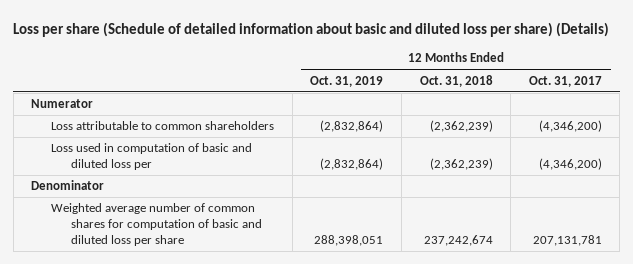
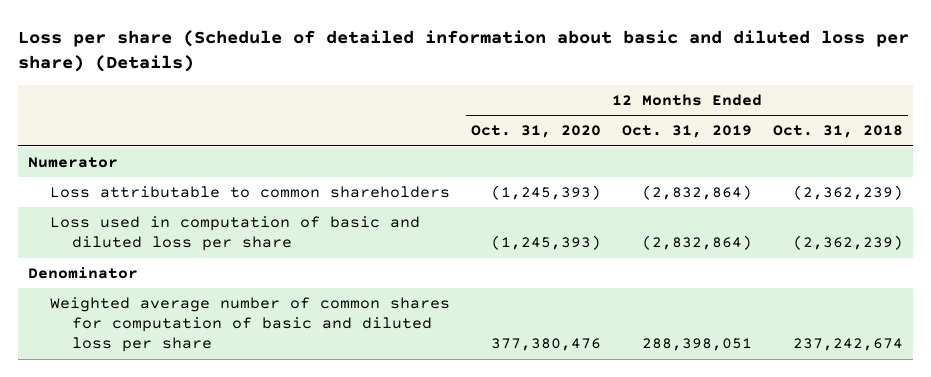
[528,75,602,87] Oct. 31, 2017 -> none
none -> [470,125,601,139] Oct. 31, 2020
[51,143,253,171] Loss used in computation of basic and diluted loss per -> [50,216,421,252] Loss used in computation of basic and diluted loss per share

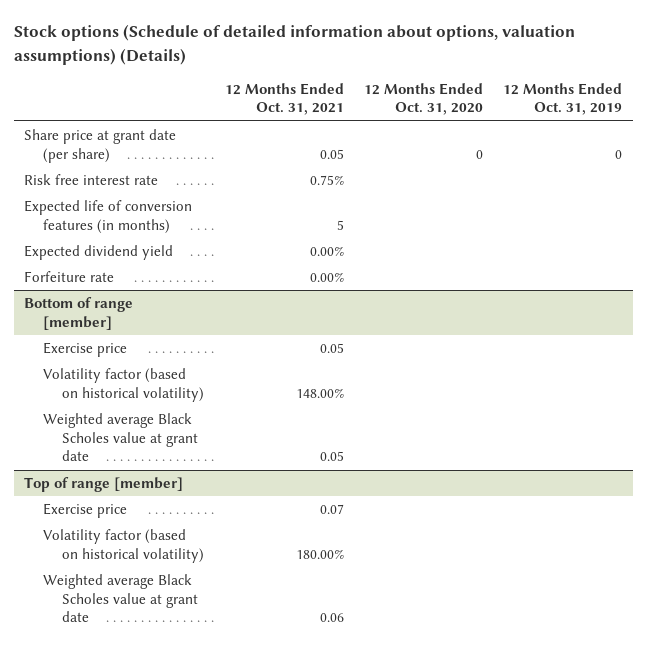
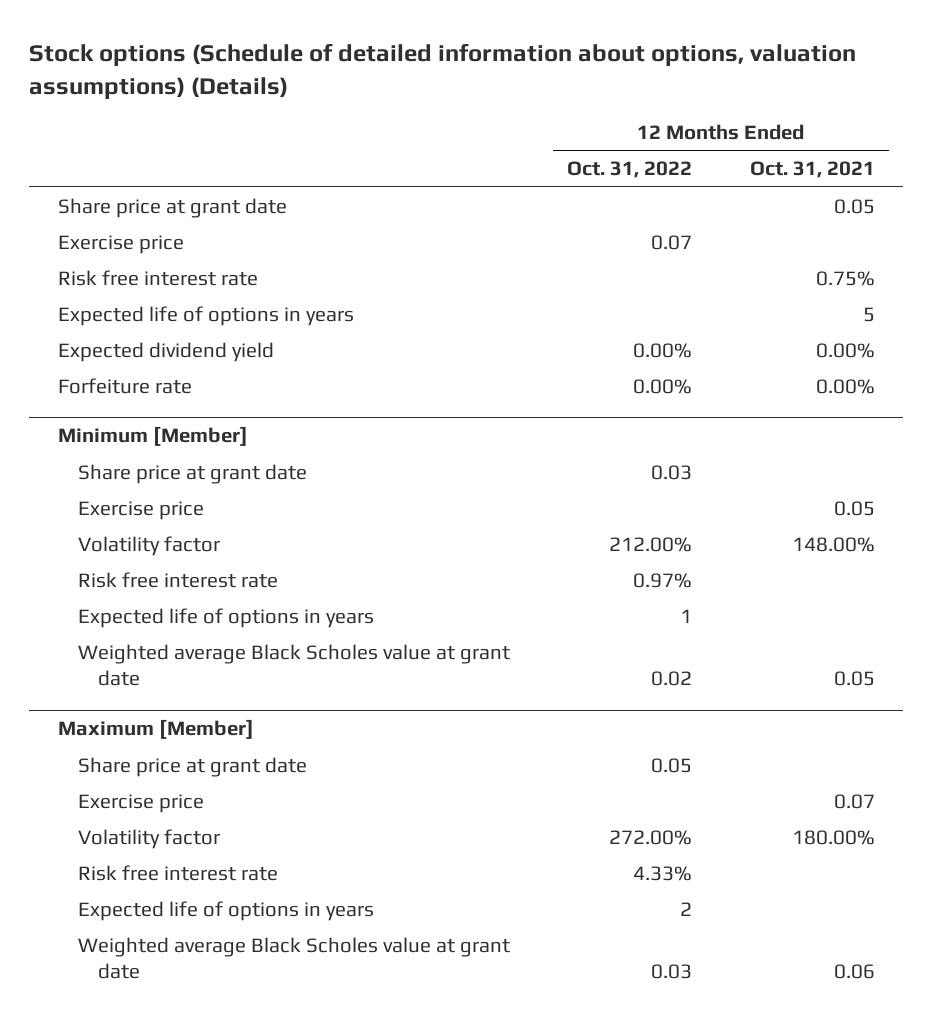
[363,82,483,116] 12 Months Ended Oct. 31, 2020 -> none
[503,82,623,116] 12 Months Ended Oct. 31, 2019 -> none
none -> [567,161,693,179] Oct. 31, 2022
[24,128,177,163] Share price at grant date (per share) -> [58,197,288,218] Share price at grant date
none -> [58,234,185,254] Exercise price
[24,199,193,234] Expected life of conversion features (in months) -> [58,305,355,326] Expected life of options in years
[24,296,134,330] Bottom of range [member] -> [58,426,249,447] Minimum [Member]
none -> [77,463,307,484] Share price at grant date
[43,367,205,402] Volatility factor (based on historical volatility) -> [77,535,220,556] Volatility factor
none -> [77,571,278,588] Risk free interest rate
none -> [77,607,374,628] Expected life of options in years
[24,476,184,492] Top of range [member] -> [58,719,255,740] Maximum [Member]
none -> [77,756,307,777] Share price at grant date
[43,528,205,563] Volatility factor (based on historical volatility) -> [77,828,220,849] Volatility factor
none -> [77,864,278,881] Risk free interest rate
none -> [77,900,374,921] Expected life of options in years

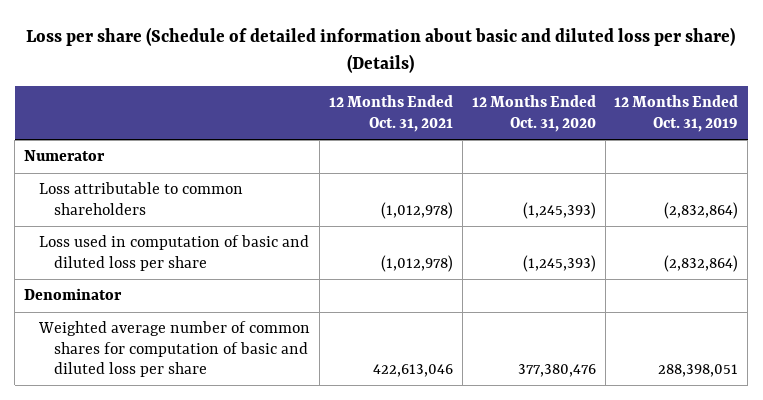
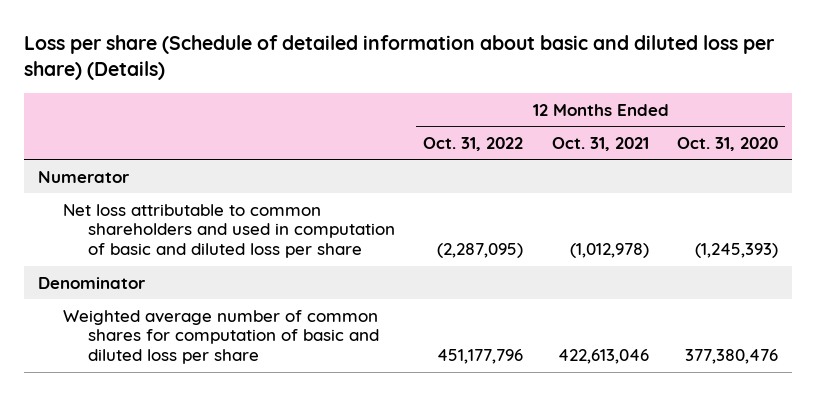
[614,95,739,132] 12 Months Ended Oct. 31, 2019 -> none
none -> [423,136,524,151] Oct. 31, 2022
[38,182,243,215] Loss attributable to common shareholders -> none
[38,235,309,271] Loss used in computation of basic and diluted loss per share -> [62,203,396,259] Net loss attributable to common shareholders and used in computation of basic and diluted loss per share

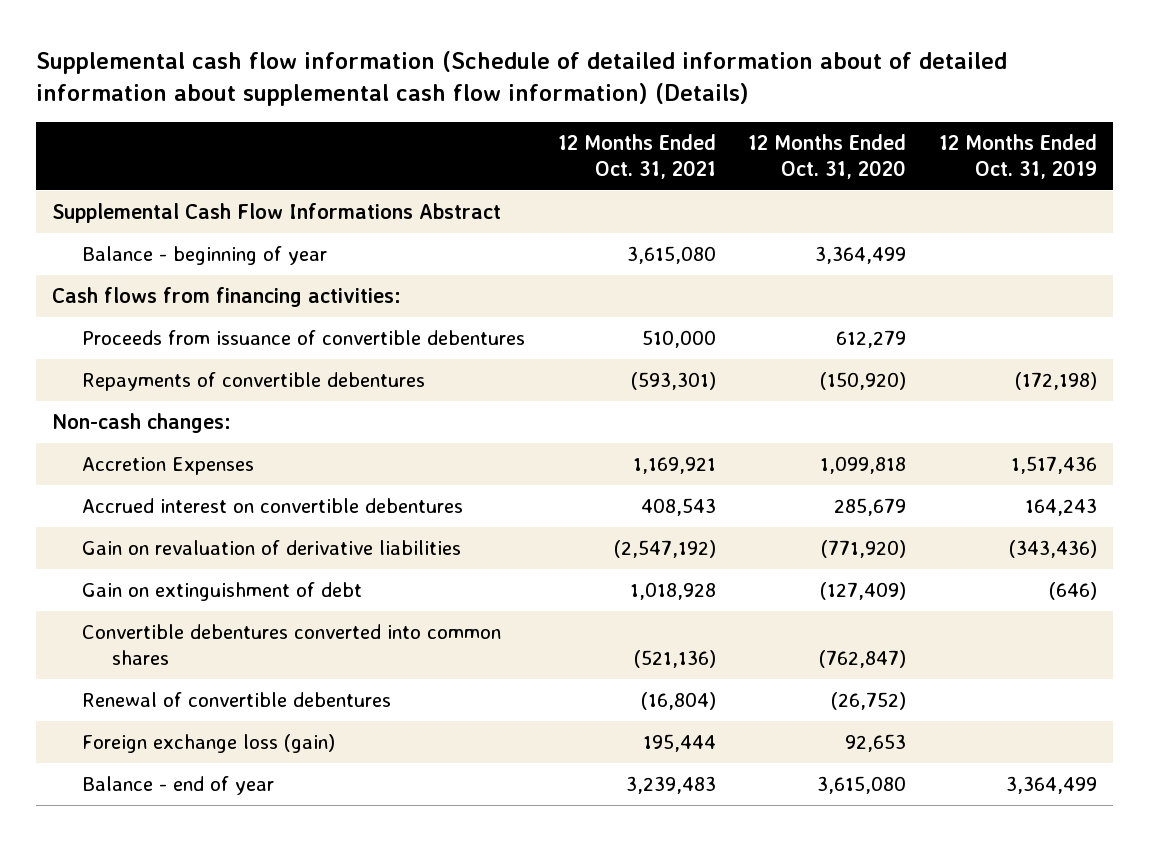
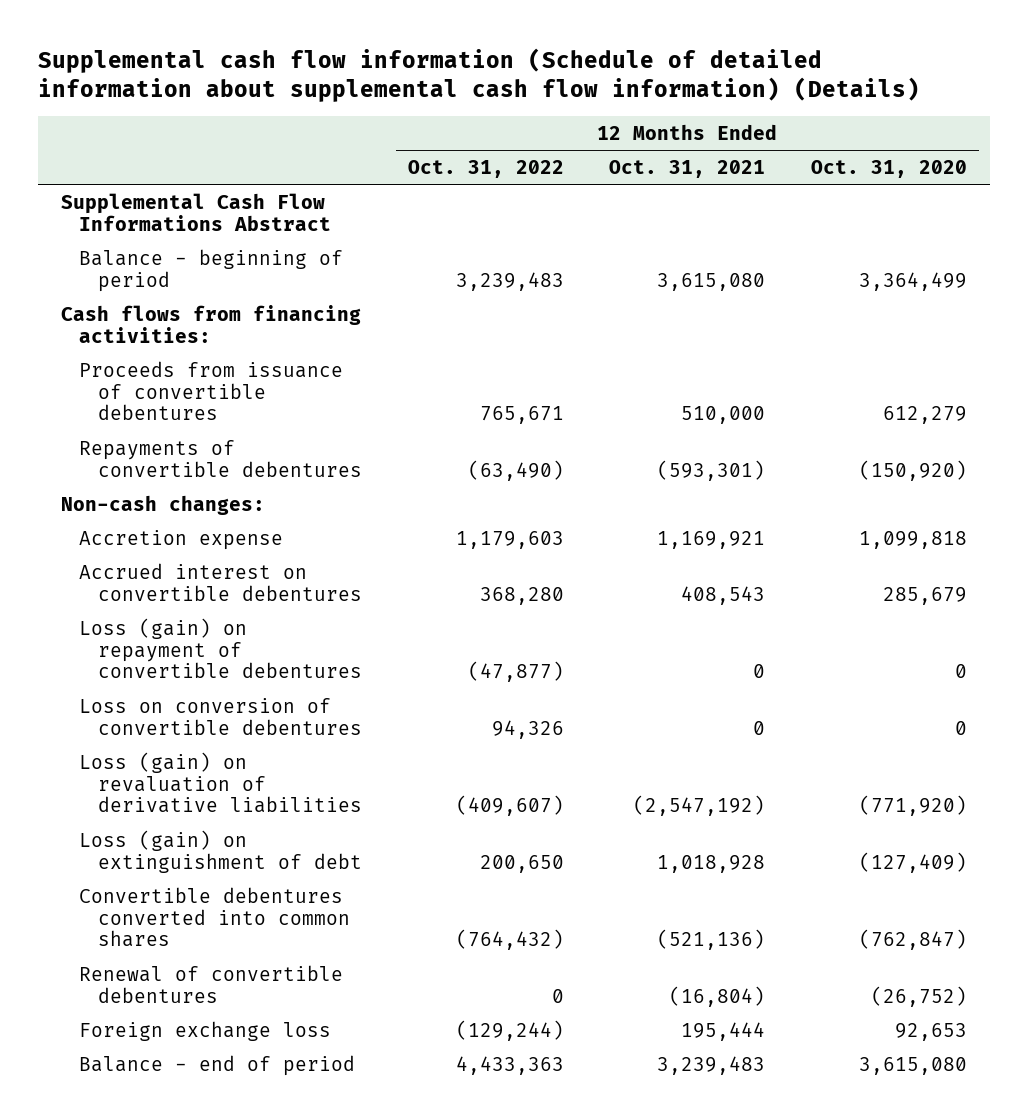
[36,50,1008,107] Supplemental cash flow information (Schedule of detailed information about of detailed information about supplemental cash flow information) (Details) -> [38,47,921,103] Supplemental cash flow information (Schedule of detailed information about supplemental cash flow information) (Details)
[938,134,1097,180] 12 Months Ended Oct. 31, 2019 -> none
none -> [407,159,564,178] Oct. 31, 2022
[82,245,328,265] Balance - beginning of year -> [79,248,344,292] Balance - beginning of period
[82,456,255,475] Accretion Expenses -> [79,529,284,550] Accretion expense
none -> [79,617,362,679] Loss (gain) on repayment of convertible debentures
none -> [79,697,362,735] Loss on conversion of convertible debentures
[82,539,462,555] Gain on revaluation of derivative liabilities -> [79,751,362,814] Loss (gain) on revaluation of derivative liabilities
[82,581,363,601] Gain on extinguishment of debt -> [79,829,362,873] Loss (gain) on extinguishment of debt
[82,733,336,753] Foreign exchange loss (gain) -> [79,1020,332,1041] Foreign exchange loss
[82,775,275,795] Balance - end of year -> [79,1054,356,1076] Balance - end of period

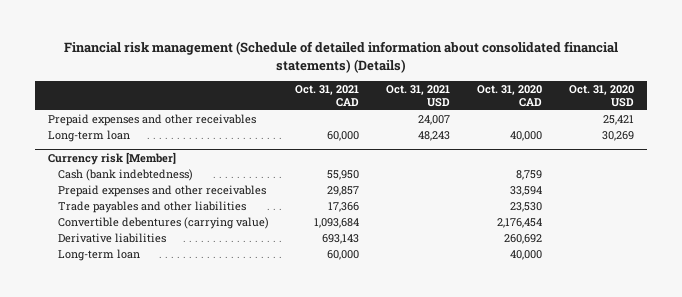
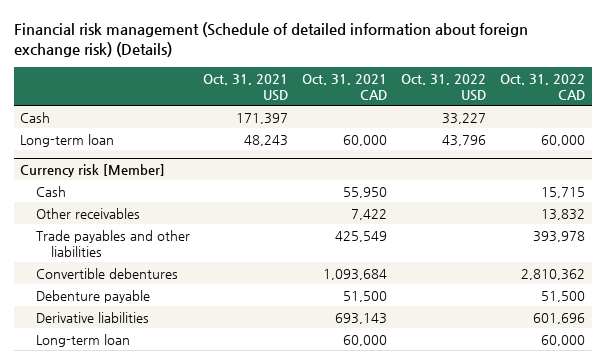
[64,41,619,73] Financial risk management (Schedule of detailed information about consolidated financial statements) (Details) -> [13,21,528,58] Financial risk management (Schedule of detailed information about foreign exchange risk) (Details)
[476,84,542,107] Oct. 31, 2020 CAD -> none
[568,84,634,107] Oct. 31, 2020 USD -> none
none -> [401,73,487,101] Oct. 31, 2022 USD
none -> [499,73,585,100] Oct. 31, 2022 CAD
[48,113,257,126] Prepaid expenses and other receivables -> none
none -> [20,111,51,123] Cash
[57,184,266,197] Prepaid expenses and other receivables -> none
[57,168,193,181] Cash (bank indebtedness) -> [35,185,66,197] Cash
none -> [35,207,140,219] Other receivables
[328,201,360,212] 17,366 -> [335,230,388,242] 425,549
[57,216,269,229] Convertible debentures (carrying value) -> [35,267,178,279] Convertible debentures
none -> [35,289,150,303] Debenture payable

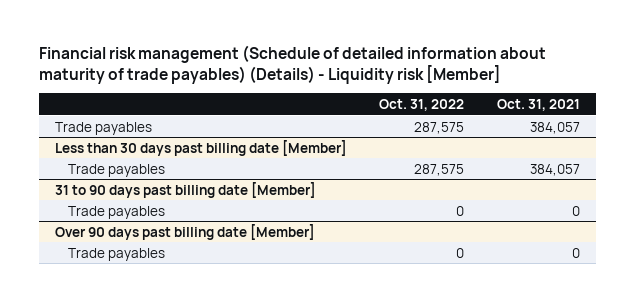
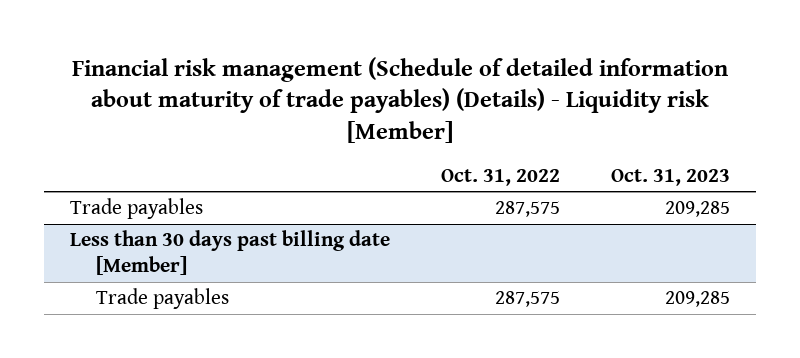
[496,98,580,111] Oct. 31, 2021 -> none
none -> [611,168,731,186] Oct. 31, 2023
[55,181,317,198] 31 to 90 days past billing date [Member] -> none
[67,205,165,219] Trade payables -> none
[55,223,316,240] Over 90 days past billing date [Member] -> none
[67,247,165,261] Trade payables -> none

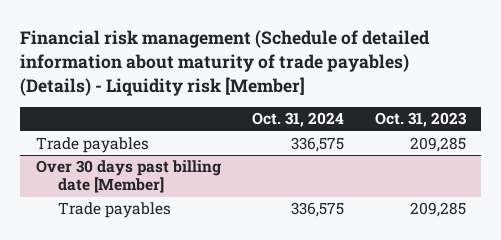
[441,168,561,186] Oct. 31, 2022 -> none
none -> [251,112,344,128] Oct. 31, 2024
[69,230,390,275] Less than 30 days past billing date [Member] -> [35,160,221,194] Over 30 days past billing date [Member]

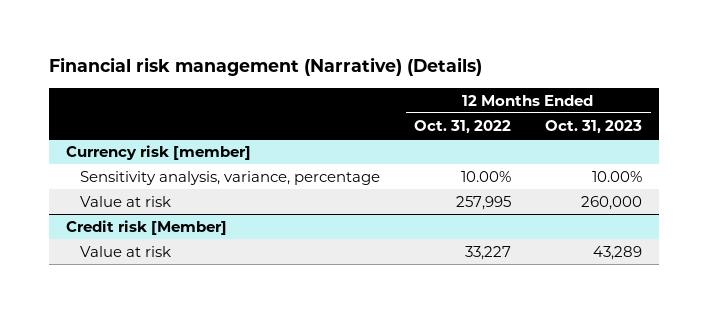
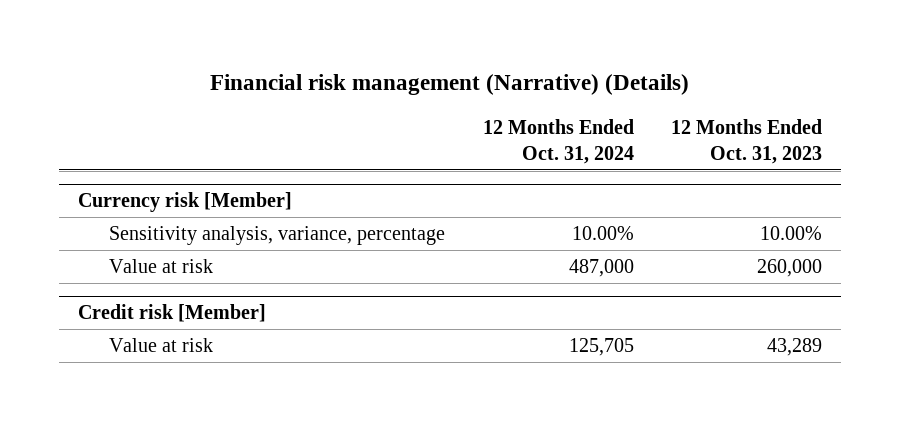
[414,119,512,134] Oct. 31, 2022 -> none
none -> [482,118,634,164] 12 Months Ended Oct. 31, 2024
[65,144,251,160] Currency risk [member] -> [77,192,292,213] Currency risk [Member]

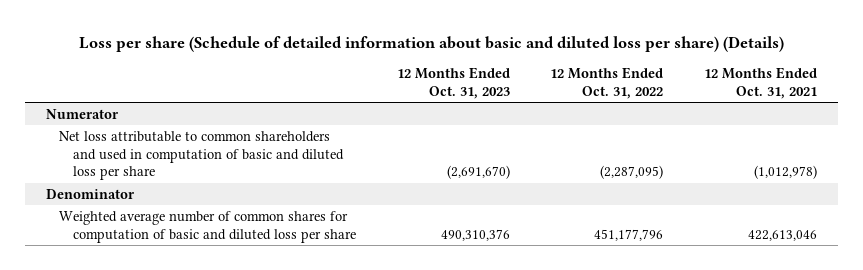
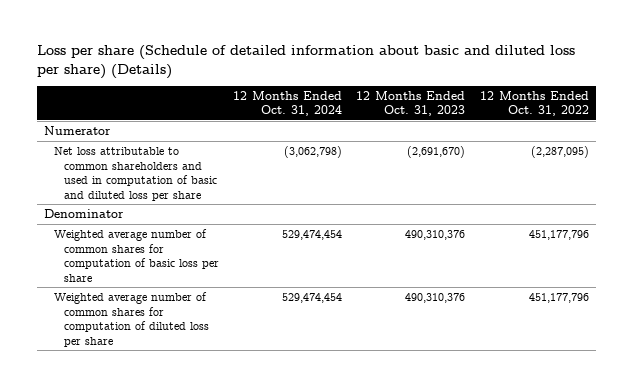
[704,67,818,99] 12 Months Ended Oct. 31, 2021 -> none
none -> [233,90,343,117] 12 Months Ended Oct. 31, 2024
[59,210,356,243] Weighted average number of common shares for computation of basic and diluted loss per share -> [54,229,220,282] Weighted average number of common shares for computation of basic loss per share
none -> [54,292,210,347] Weighted average number of common shares for computation of diluted loss per share

